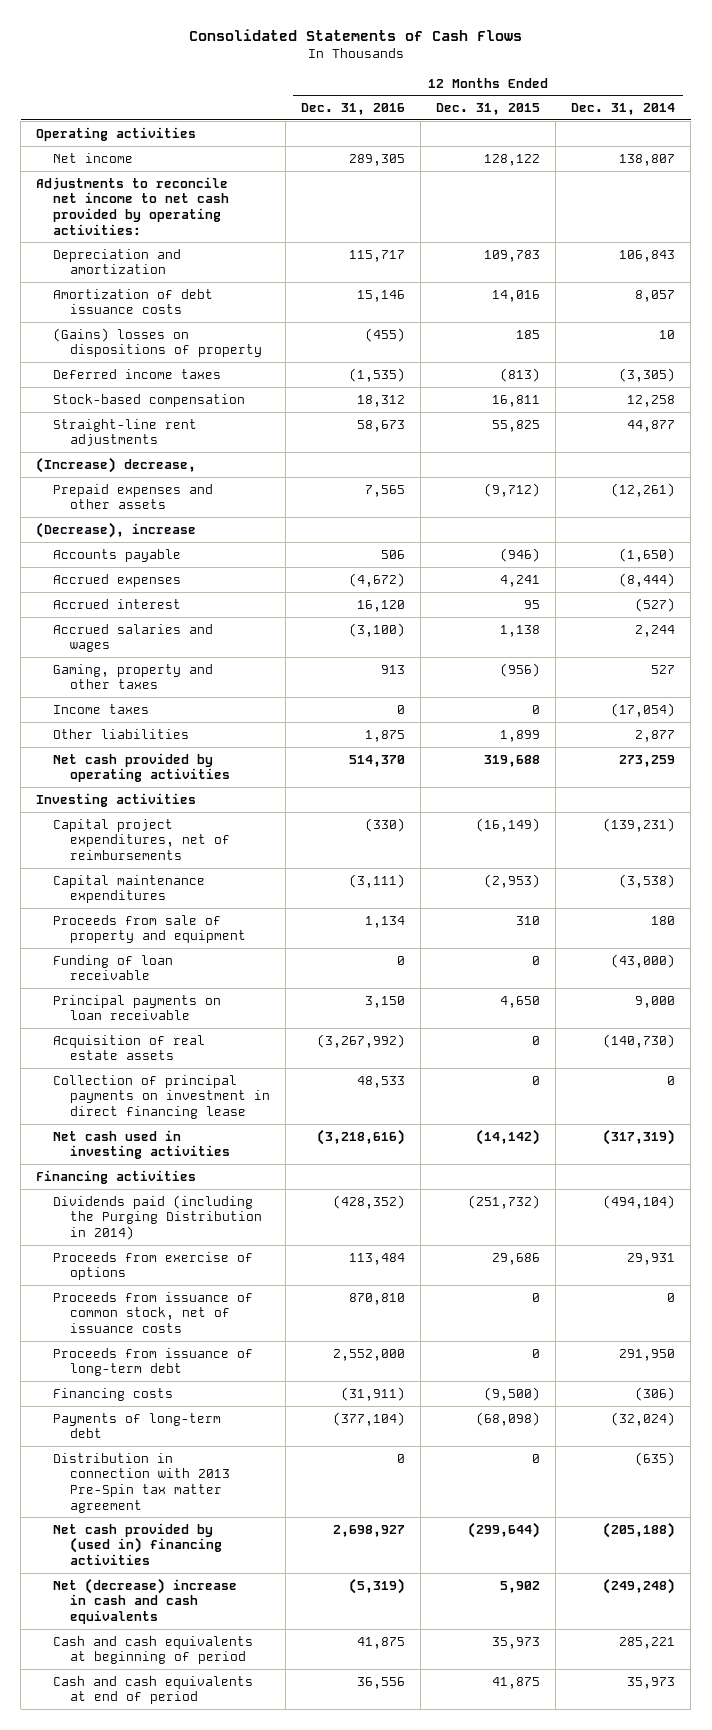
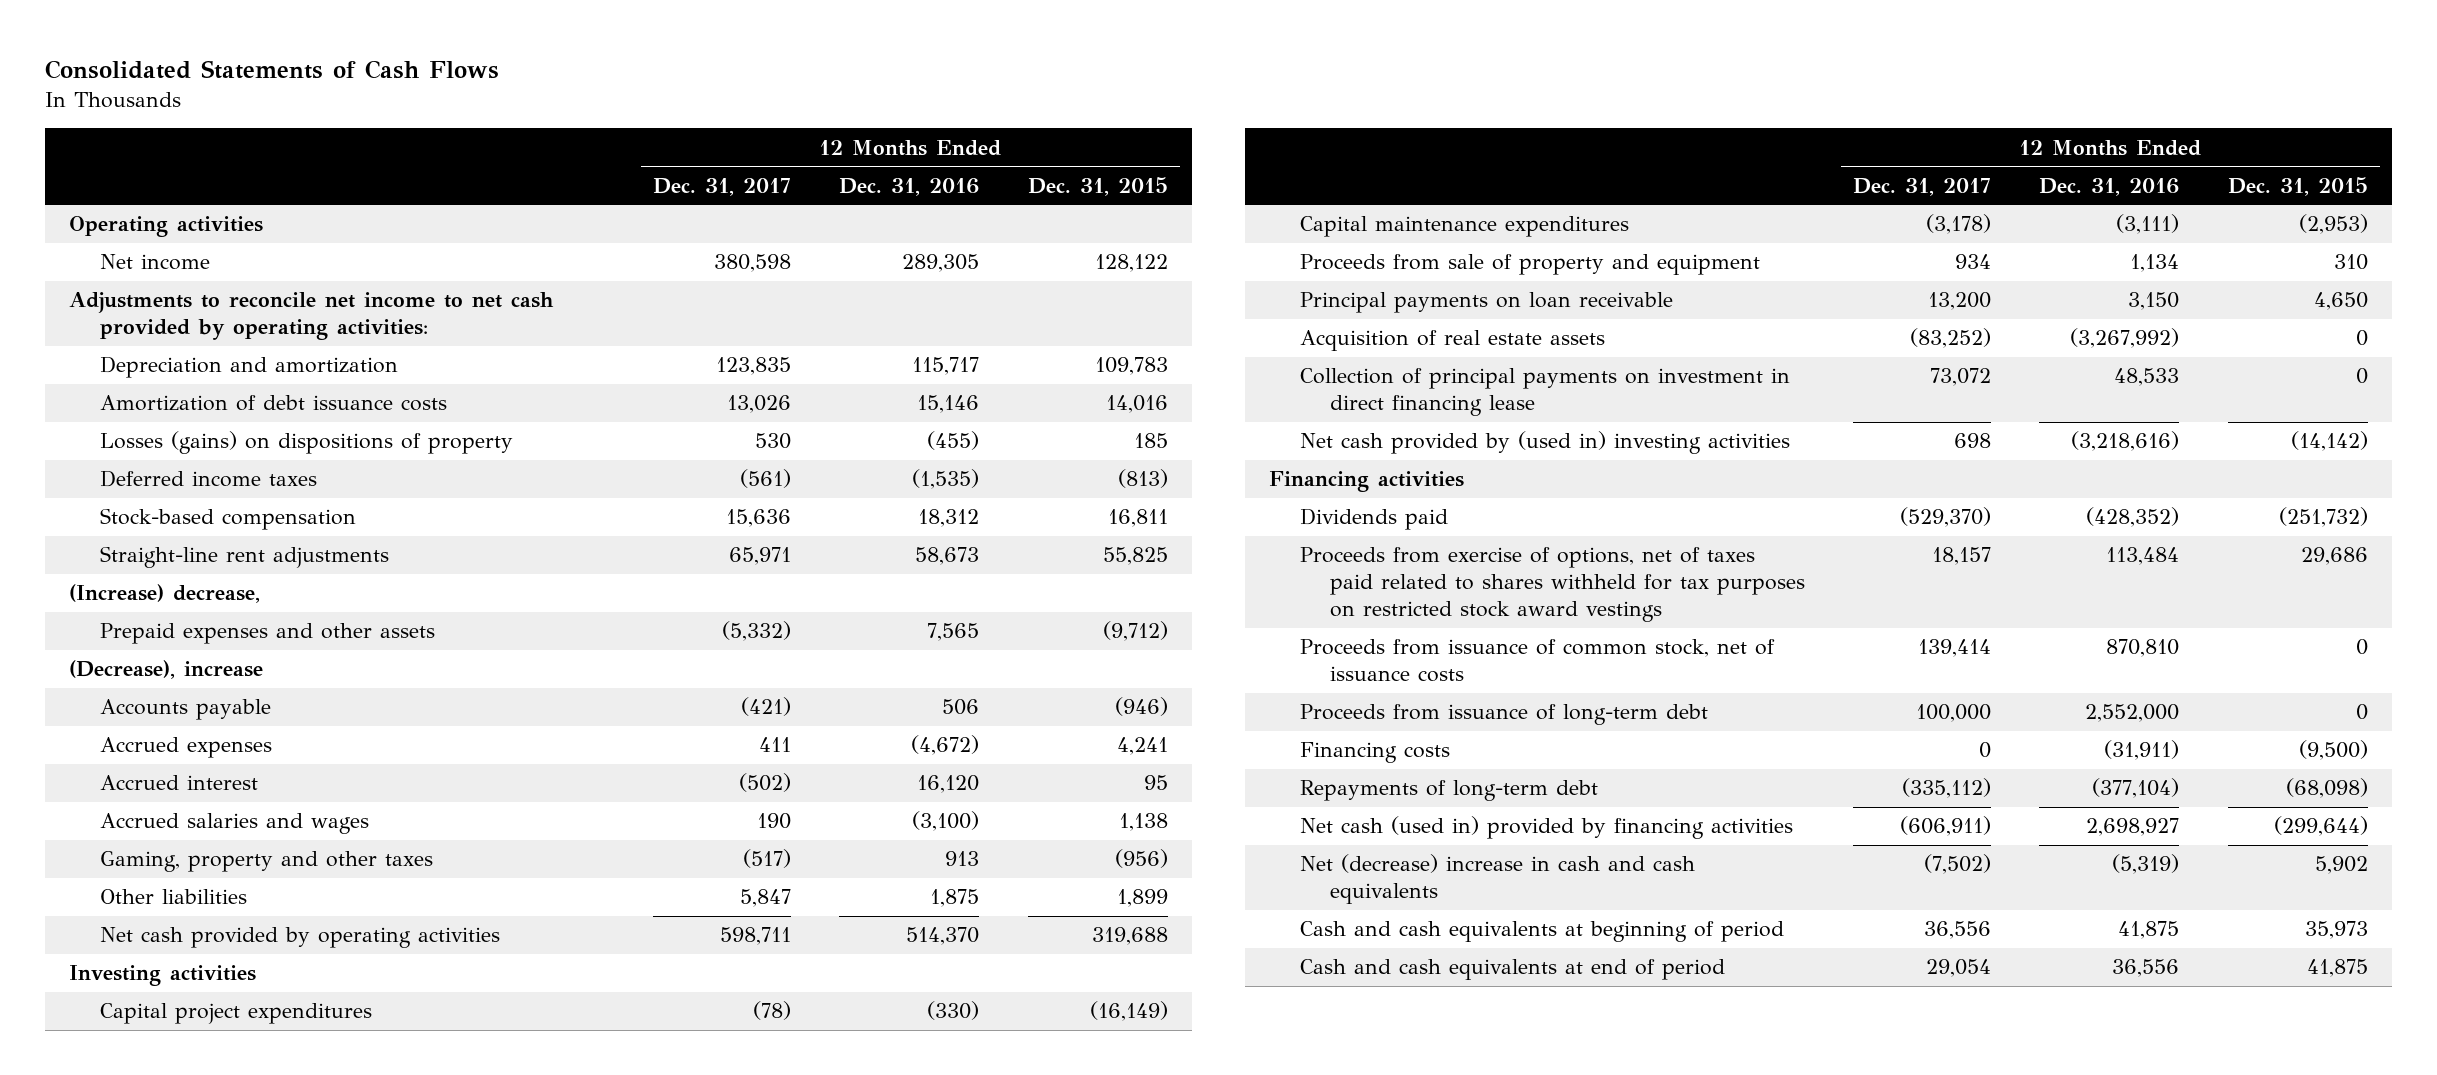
[571,103,676,116] Dec. 31, 2014 -> none
none -> [653,177,792,196] Dec. 31, 2017
[52,327,262,358] (Gains) losses on dispositions of property -> [99,431,513,455] Losses (gains) on dispositions of property
[52,703,149,714] Income taxes -> none
[52,818,230,861] Capital project expenditures, net of reimbursements -> [99,1003,372,1025] Capital project expenditures
[52,954,173,981] Funding of loan receivable -> none
[52,1129,230,1160] Net cash used in investing activities -> [1299,431,1790,455] Net cash provided by (used in) investing activities
[52,1194,262,1241] Dividends paid (including the Purging Distribution in 2014) -> [1299,508,1448,531] Dividends paid
[52,1251,253,1281] Proceeds from exercise of options -> [1299,547,1805,623] Proceeds from exercise of options, net of taxes paid related to shares withheld for tax purposes on restricted stock award vestings
[52,1452,230,1513] Distribution in connection with 2013 Pre-Spin tax matter agreement -> none
[52,1412,221,1439] Payments of long-term debt -> [1299,780,1598,802] Repayments of long-term debt
[52,1522,222,1566] Net cash provided by (used in) financing activities -> [1299,816,1793,840] Net cash (used in) provided by financing activities

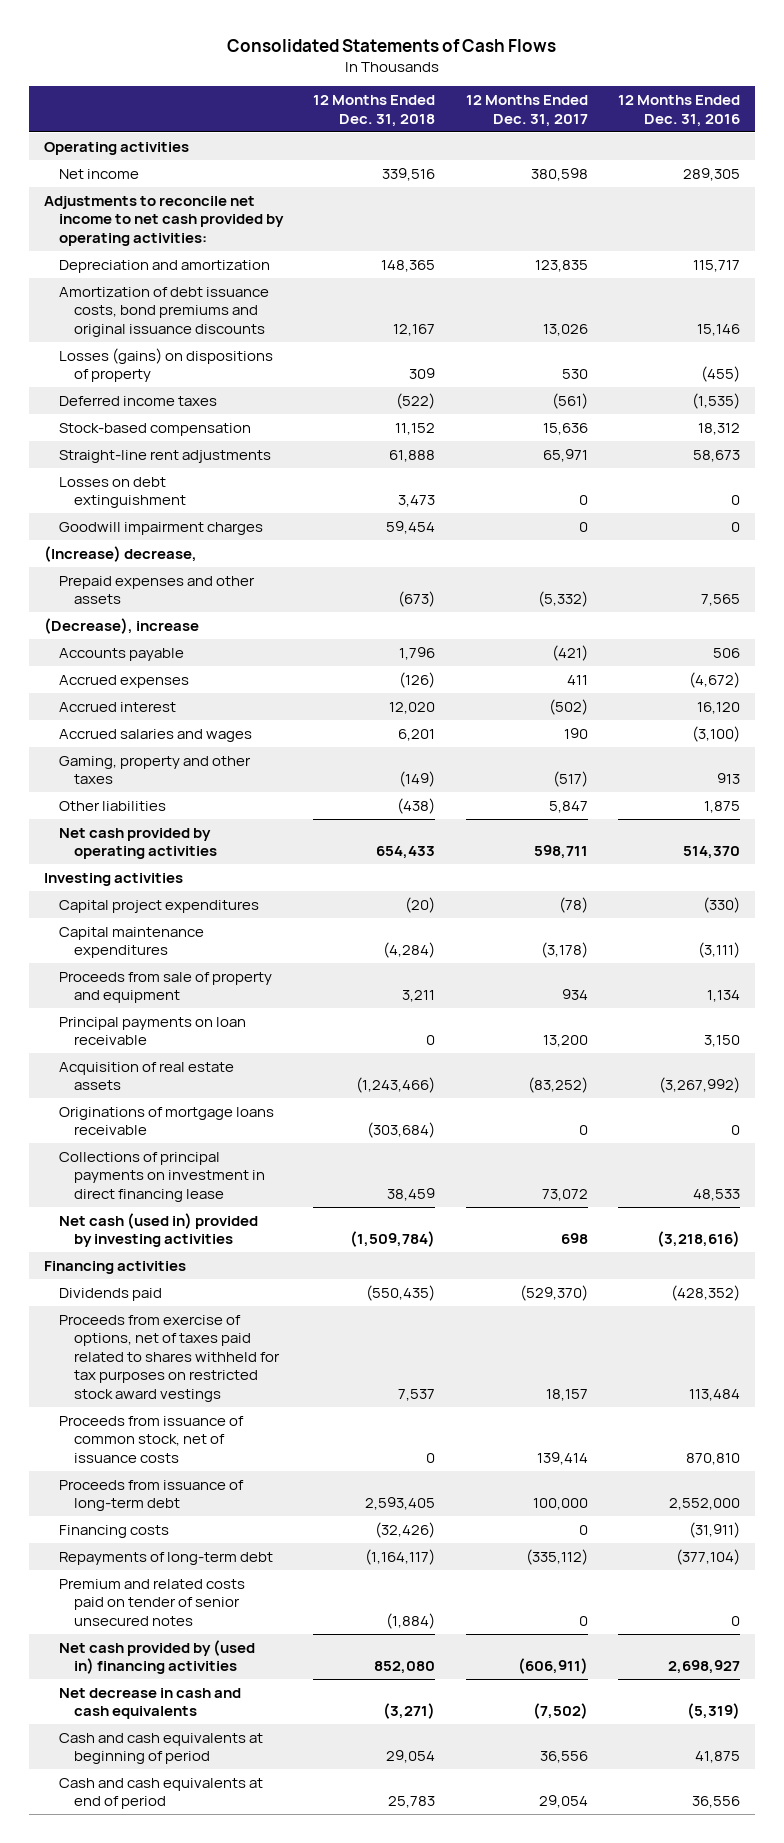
[1027,176,1168,196] Dec. 31, 2015 -> none
none -> [313,95,436,127] 12 Months Ended Dec. 31, 2018
[99,395,447,412] Amortization of debt issuance costs -> [58,286,269,337] Amortization of debt issuance costs, bond premiums and original issuance discounts
none -> [58,476,186,509] Losses on debt extinguishment
none -> [58,521,263,535] Goodwill impairment charges
none -> [58,1106,274,1136] Originations of mortgage loans receivable
[1299,368,1790,417] Collection of principal payments on investment in direct financing lease -> [58,1151,265,1202] Collections of principal payments on investment in direct financing lease
[1299,431,1790,455] Net cash provided by (used in) investing activities -> [58,1212,258,1248] Net cash (used in) provided by investing activities
none -> [58,1578,245,1626] Premium and related costs paid on tender of senior unsecured notes
[1299,816,1793,840] Net cash (used in) provided by financing activities -> [58,1639,255,1675] Net cash provided by (used in) financing activities
[1299,854,1695,905] Net (decrease) increase in cash and cash equivalents -> [58,1687,241,1720] Net decrease in cash and cash equivalents

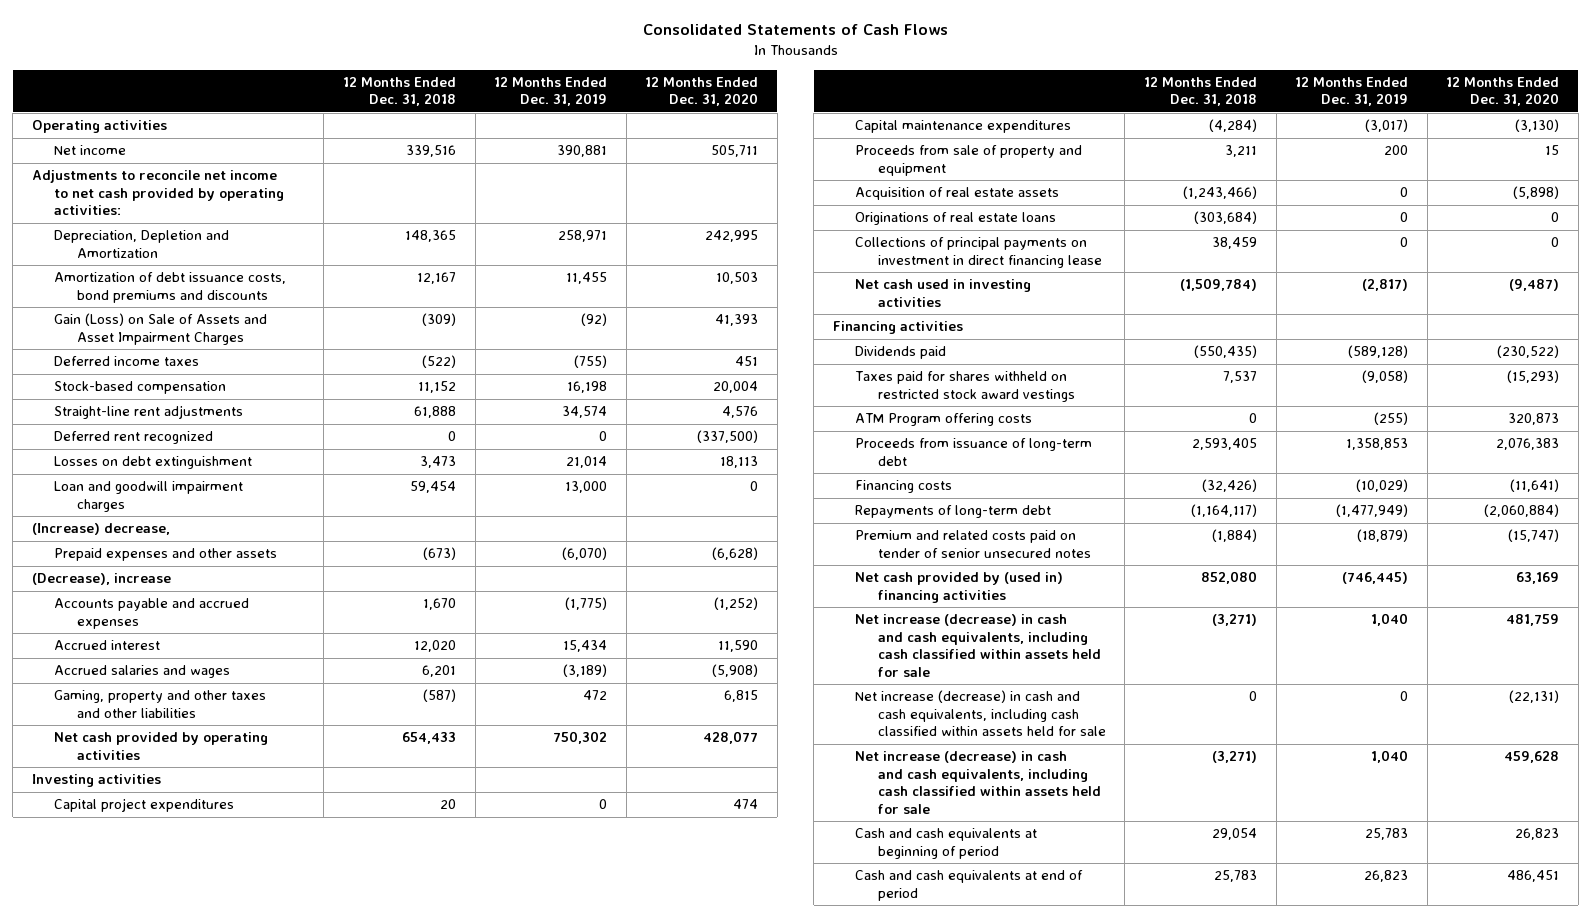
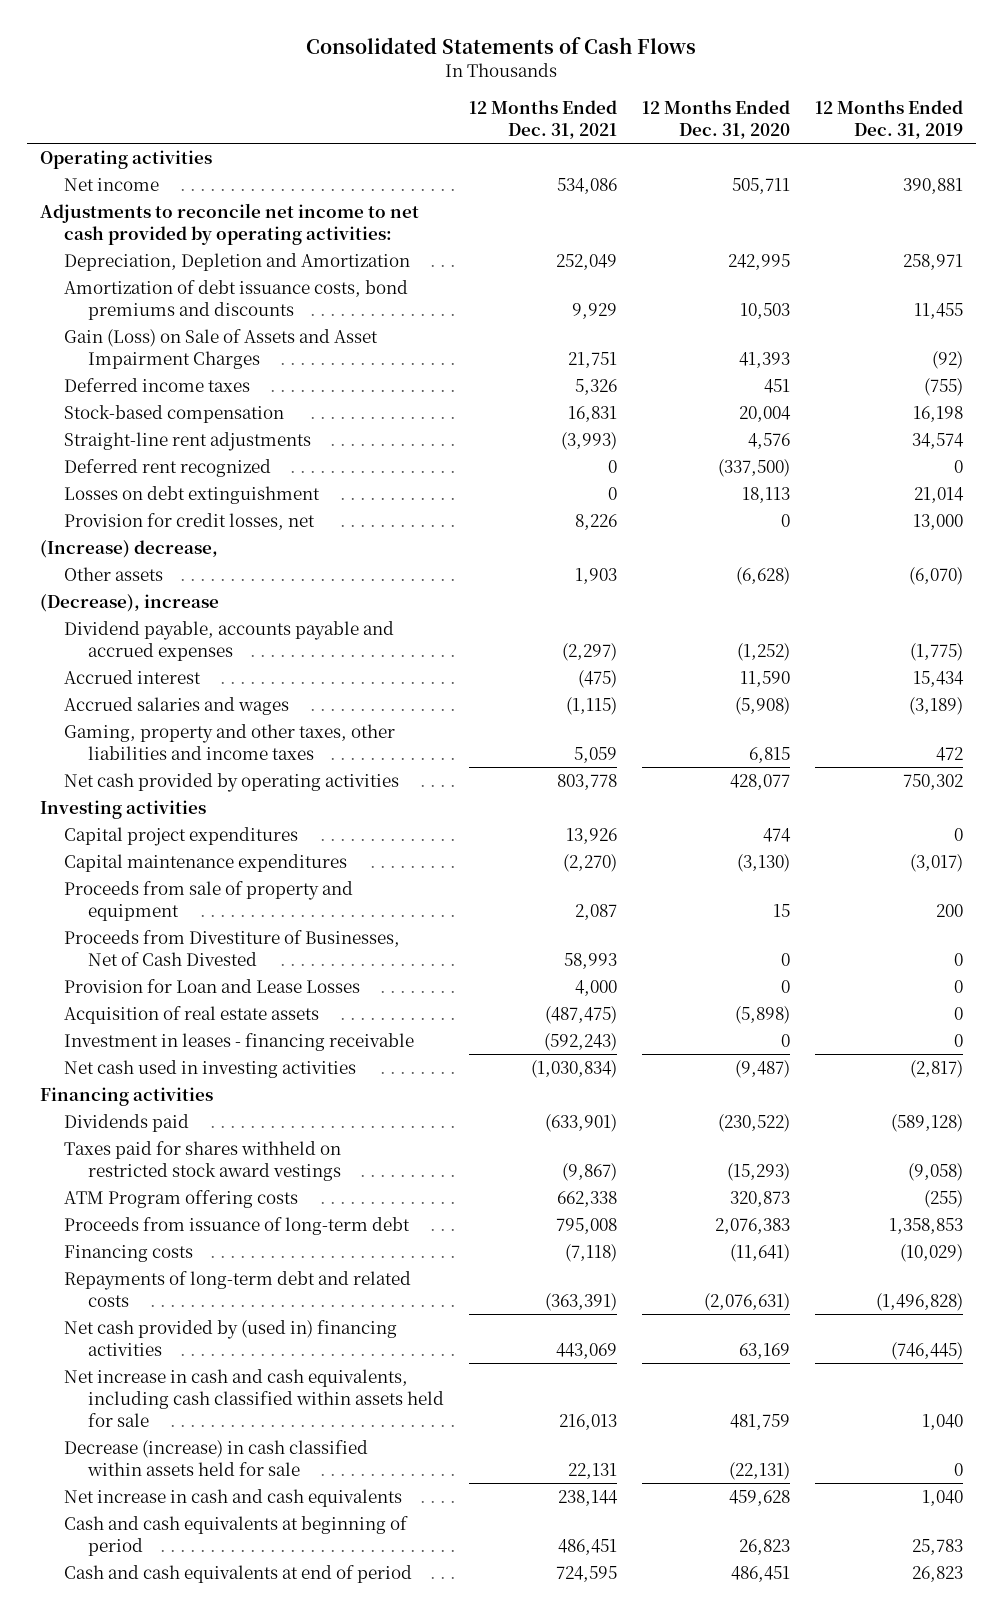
[342,76,456,107] 12 Months Ended Dec. 31, 2018 -> none
none -> [468,99,617,139] 12 Months Ended Dec. 31, 2021
[54,481,244,512] Loan and goodwill impairment charges -> [63,512,315,530] Provision for credit losses, net
[54,548,278,562] Prepaid expenses and other assets -> [63,566,163,581] Other assets
[54,598,250,629] Accounts payable and accrued expenses -> [63,620,394,661] Dividend payable, accounts payable and accrued expenses
[54,690,267,718] Gaming, property and other taxes and other liabilities -> [63,723,395,760] Gaming, property and other taxes, other liabilities and income taxes
none -> [63,929,400,966] Proceeds from Divestiture of Businesses, Net of Cash Divested
none -> [63,978,360,993] Provision for Loan and Lease Losses
[855,212,1057,226] Originations of real estate loans -> none
[855,237,1102,268] Collections of principal payments on investment in direct financing lease -> none
none -> [63,1032,414,1051] Investment in leases - financing receivable
[855,530,1091,558] Premium and related costs paid on tender of senior unsecured notes -> none
[855,505,1052,519] Repayments of long-term debt -> [63,1270,411,1307] Repayments of long-term debt and related costs
[1336,504,1409,518] (1,477,949) -> [876,1292,964,1311] (1,496,828)
[1484,504,1560,518] (2,060,884) -> [703,1292,790,1311] (2,076,631)
[855,614,1101,678] Net increase (decrease) in cash and cash equivalents, including cash classified within assets held for sale -> [63,1368,444,1427] Net increase in cash and cash equivalents, including cash classified within assets held for sale
[855,690,1106,737] Net increase (decrease) in cash and cash equivalents, including cash classified within assets held for sale -> [63,1439,368,1476] Decrease (increase) in cash classified within assets held for sale
[855,751,1101,815] Net increase (decrease) in cash and cash equivalents, including cash classified within assets held for sale -> [63,1488,402,1507] Net increase in cash and cash equivalents

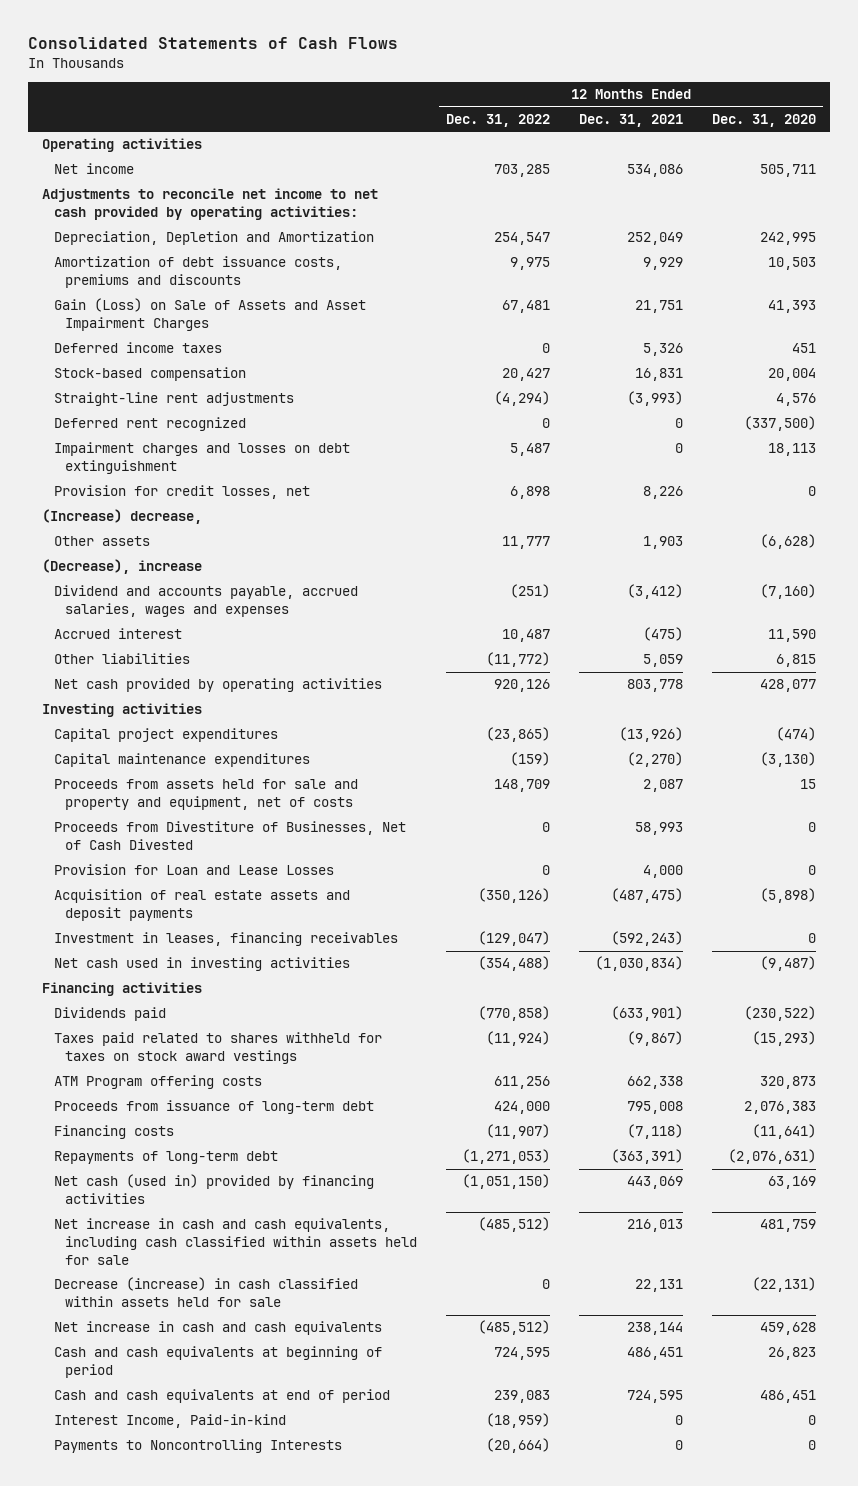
[815,99,964,139] 12 Months Ended Dec. 31, 2019 -> none
none -> [445,113,550,127] Dec. 31, 2022
[63,279,408,320] Amortization of debt issuance costs, bond premiums and discounts -> [53,256,342,289] Amortization of debt issuance costs, premiums and discounts
[63,485,320,504] Losses on debt extinguishment -> [53,442,350,475] Impairment charges and losses on debt extinguishment
[63,620,394,661] Dividend payable, accounts payable and accrued expenses -> [53,585,358,618] Dividend and accounts payable, accrued salaries, wages and expenses
[561,642,617,661] (2,297) -> [626,584,683,600] (3,412)
[736,642,790,661] (1,252) -> [759,584,816,600] (7,160)
[63,696,289,715] Accrued salaries and wages -> none
[63,723,395,760] Gaming, property and other taxes, other liabilities and income taxes -> [53,653,190,665] Other liabilities
[565,827,617,844] 13,926 -> [618,727,683,743] (13,926)
[762,827,791,842] 474 -> [775,727,816,742] (474)
[63,880,353,921] Proceeds from sale of property and equipment -> [53,779,358,811] Proceeds from assets held for sale and property and equipment, net of costs
[63,1005,319,1024] Acquisition of real estate assets -> [53,889,350,922] Acquisition of real estate assets and deposit payments
[63,1032,414,1051] Investment in leases - financing receivable -> [53,932,398,947] Investment in leases, financing receivables
[63,1140,341,1181] Taxes paid for shares withheld on restricted stock award vestings -> [53,1032,382,1065] Taxes paid related to shares withheld for taxes on stock award vestings
[63,1270,411,1307] Repayments of long-term debt and related costs -> [53,1151,278,1165] Repayments of long-term debt
[63,1319,397,1356] Net cash provided by (used in) financing activities -> [53,1174,374,1205] Net cash (used in) provided by financing activities
none -> [53,1414,286,1429] Interest Income, Paid-in-kind
none -> [53,1439,342,1454] Payments to Noncontrolling Interests

